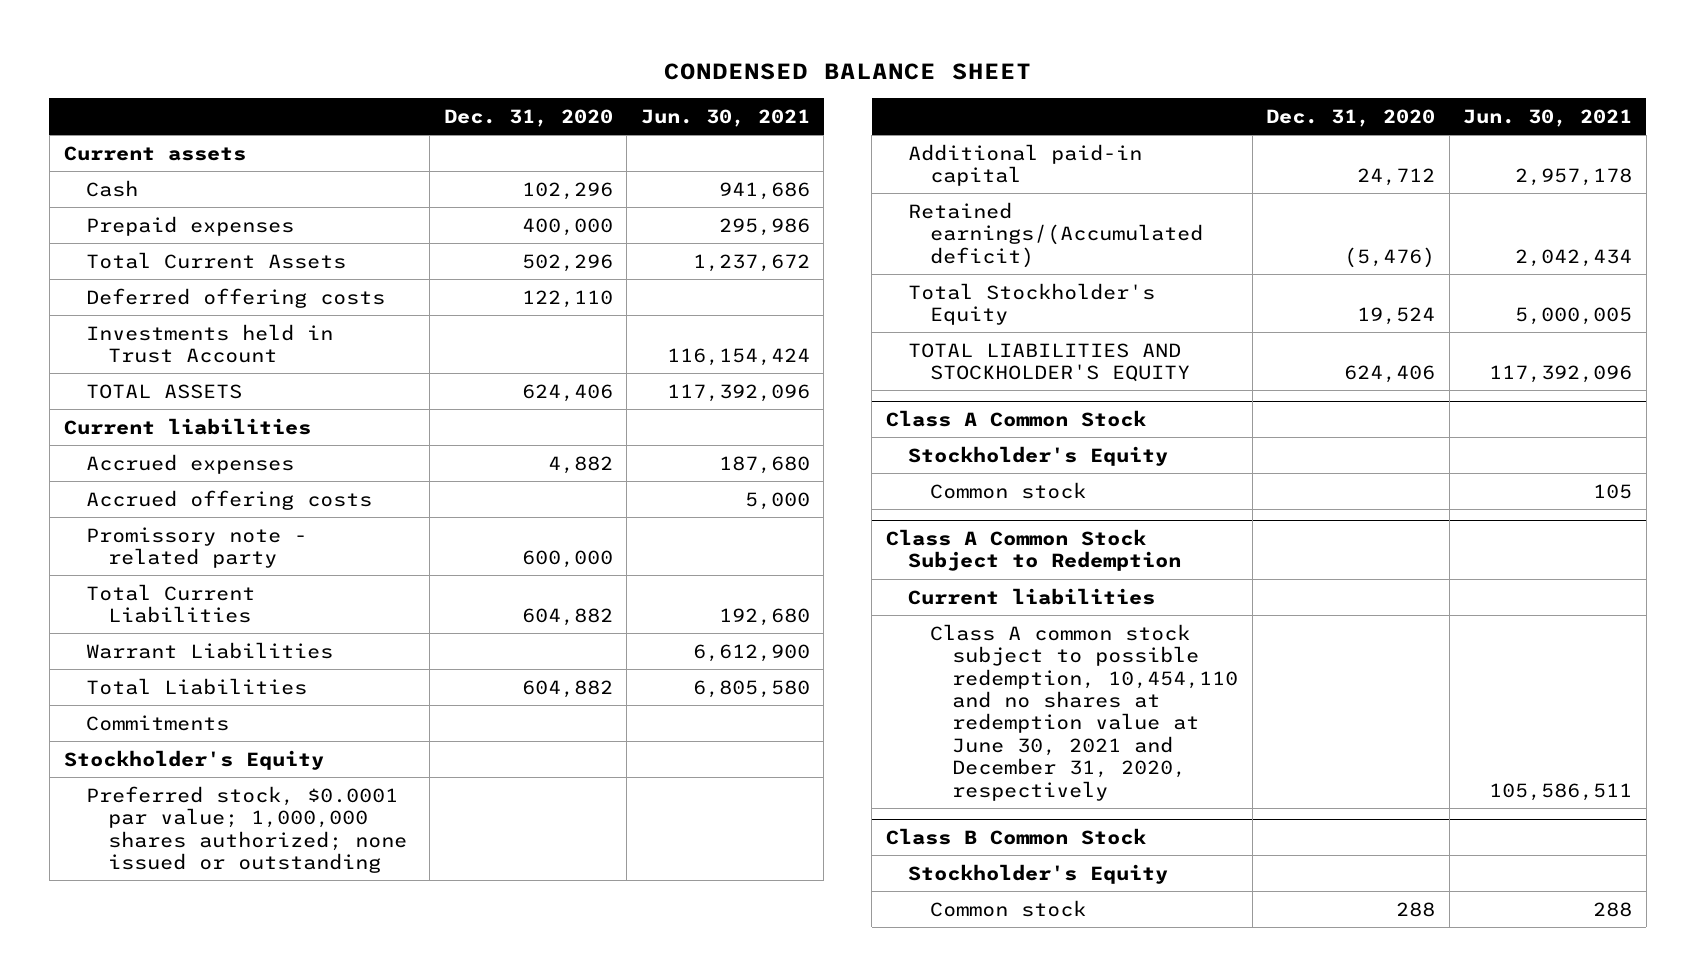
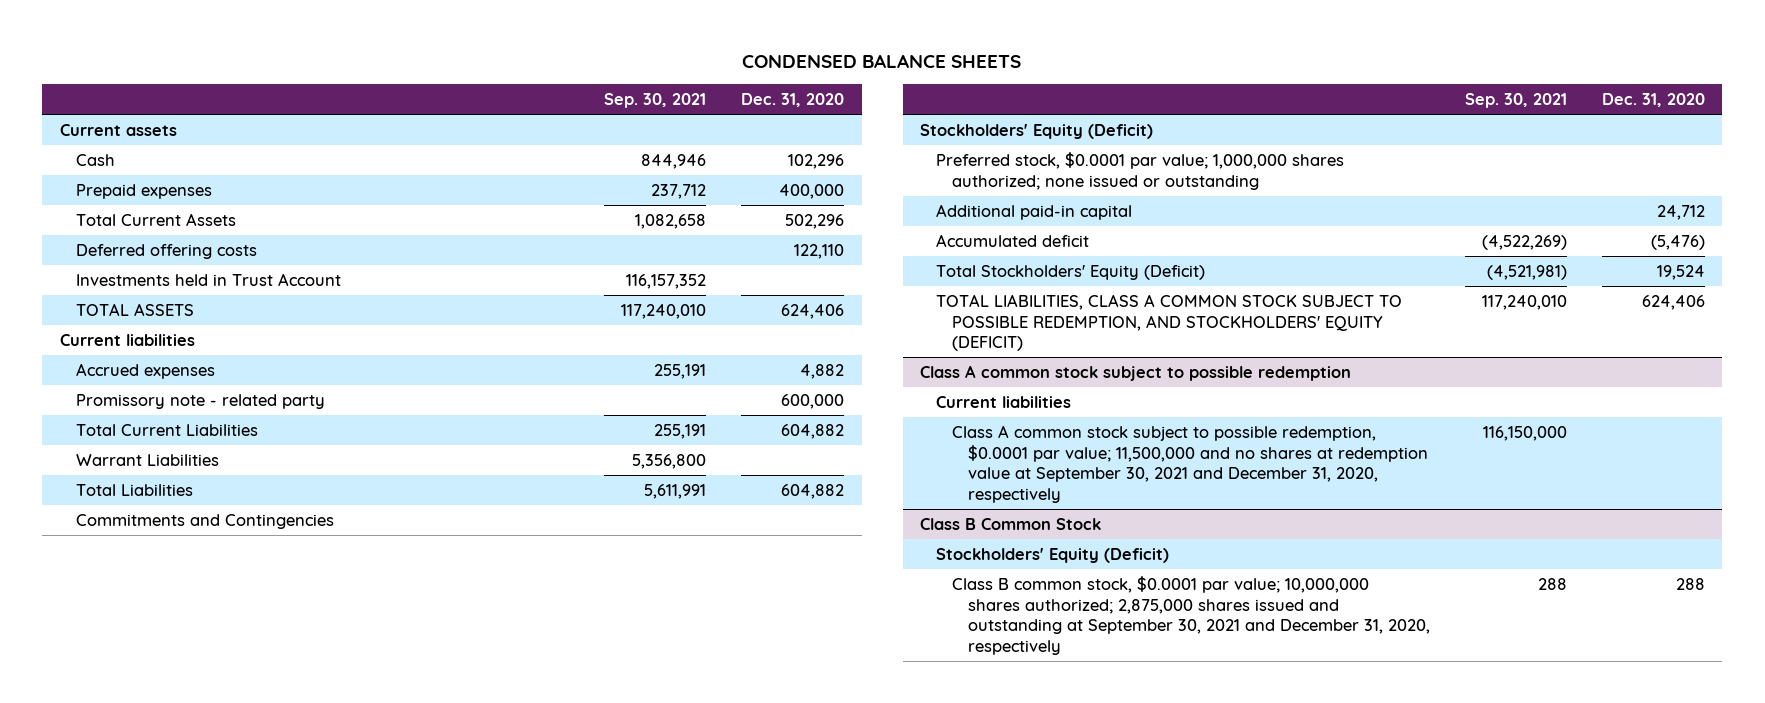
[663,63,1032,81] CONDENSED BALANCE SHEET -> [742,53,1022,68] CONDENSED BALANCE SHEETS
[640,109,810,128] Jun. 30, 2021 -> none
none -> [604,92,707,108] Sep. 30, 2021
[85,489,372,510] Accrued offering costs -> none
[85,714,229,731] Commitments -> [75,513,334,529] Commitments and Contingencies
[63,749,324,770] Stockholder's Equity -> [920,123,1154,139] Stockholders' Equity (Deficit)
[885,409,1146,427] Class A Common Stock -> none
[907,445,1168,466] Stockholder's Equity -> none
[929,481,1086,499] Common stock -> none
[907,201,1203,268] Retained earnings/(Accumulated deficit) -> [936,233,1090,247] Accumulated deficit
[907,282,1155,326] Total Stockholder's Equity -> [936,264,1206,280] Total Stockholders' Equity (Deficit)
[907,342,1190,383] TOTAL LIABILITIES AND STOCKHOLDER'S EQUITY -> [936,293,1403,352] TOTAL LIABILITIES, CLASS A COMMON STOCK SUBJECT TO POSSIBLE REDEMPTION, AND STOCKHOLDERS' EQUITY (DEFICIT)
[885,528,1181,572] Class A Common Stock Subject to Redemption -> [920,364,1352,381] Class A common stock subject to possible redemption
[929,623,1239,801] Class A common stock subject to possible redemption, 10,454,110 and no shares at redemption value at June 30, 2021 and December 31, 2020, respectively -> [951,424,1428,503] Class A common stock subject to possible redemption, $0.0001 par value; 11,500,000 and no shares at redemption value at September 30, 2021 and December 31, 2020, respectively
[907,863,1168,884] Stockholder's Equity -> [936,547,1170,563] Stockholders' Equity (Deficit)
[929,899,1086,917] Common stock -> [951,575,1430,655] Class B common stock, $0.0001 par value; 10,000,000 shares authorized; 2,875,000 shares issued and outstanding at September 30, 2021 and December 31, 2020, respectively

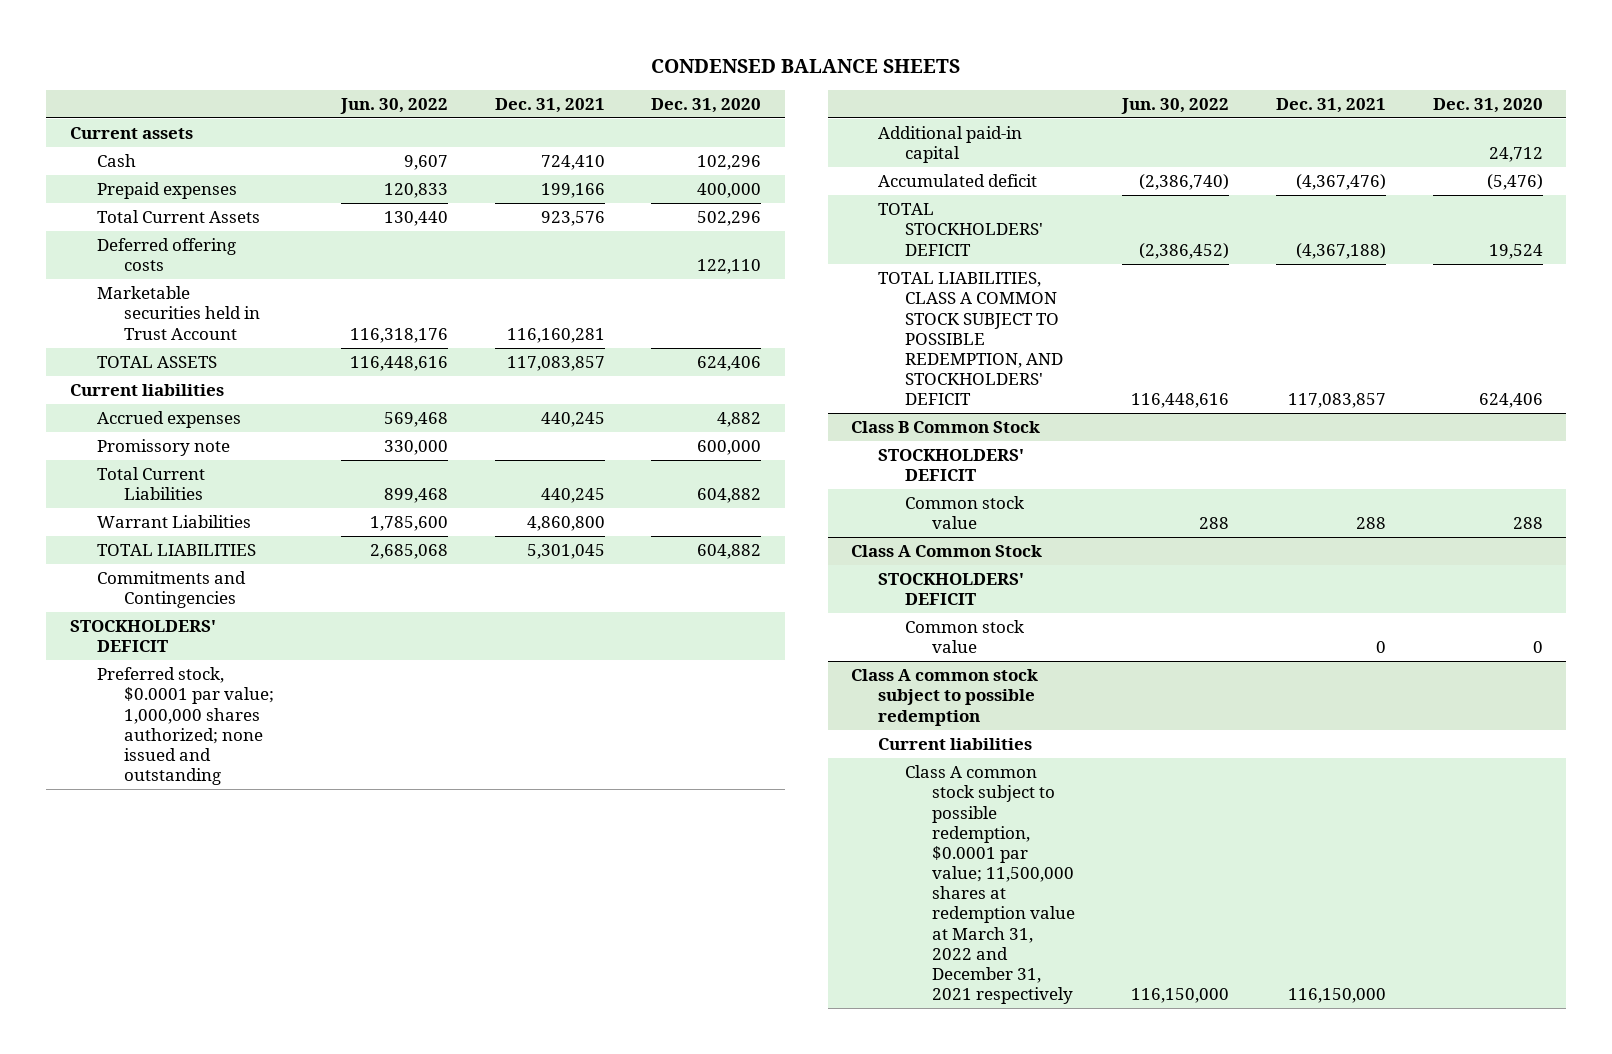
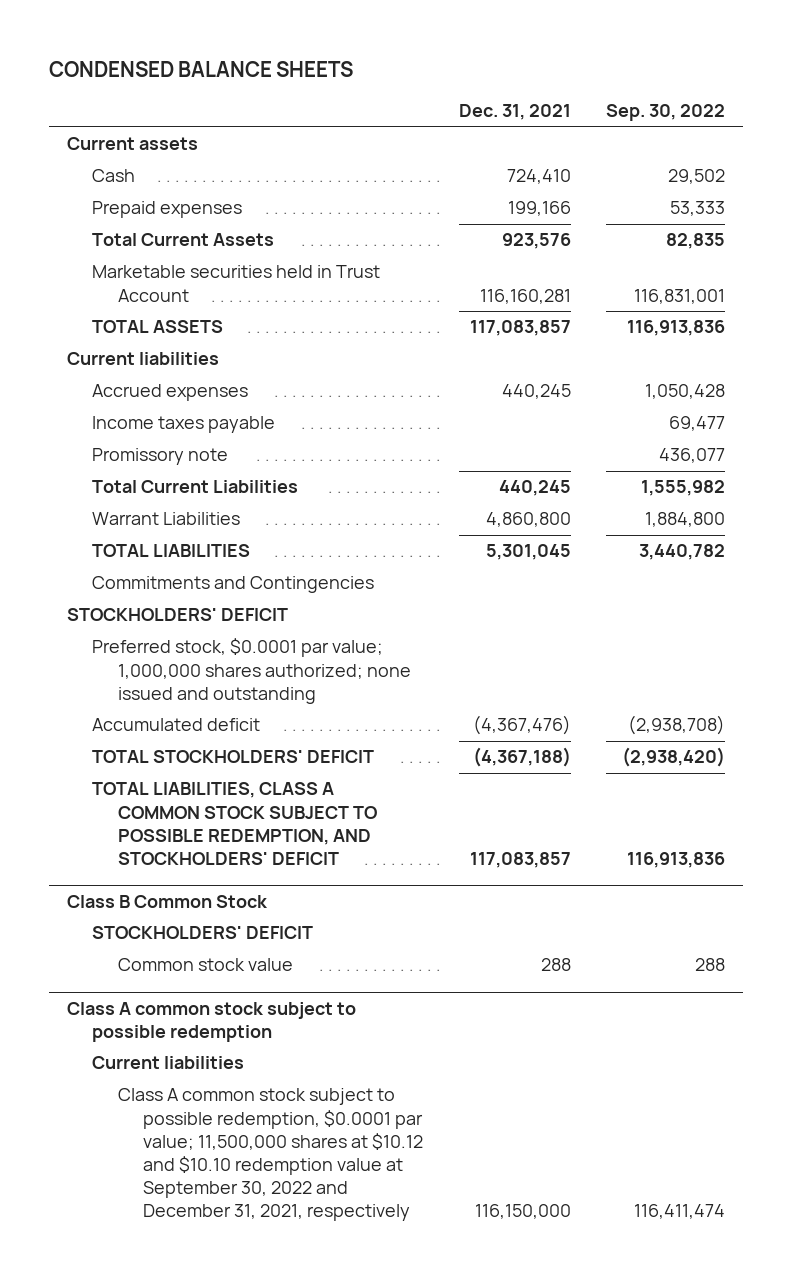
[339,97,448,114] Jun. 30, 2022 -> none
[651,97,762,113] Dec. 31, 2020 -> none
none -> [606,104,726,122] Sep. 30, 2022
[96,238,236,272] Deferred offering costs -> none
none -> [92,416,276,434] Income taxes payable
[878,126,1023,164] Additional paid-in capital -> none
[850,545,1042,558] Class A Common Stock -> none
[878,573,1025,606] STOCKHOLDERS' DEFICIT -> none
[905,620,1025,654] Common stock value -> none
[905,765,1076,1004] Class A common stock subject to possible redemption, $0.0001 par value; 11,500,000 shares at redemption value at March 31, 2022 and December 31, 2021 respectively -> [117,1088,424,1221] Class A common stock subject to possible redemption, $0.0001 par value; 11,500,000 shares at $10.12 and $10.10 redemption value at September 30, 2022 and December 31, 2021, respectively

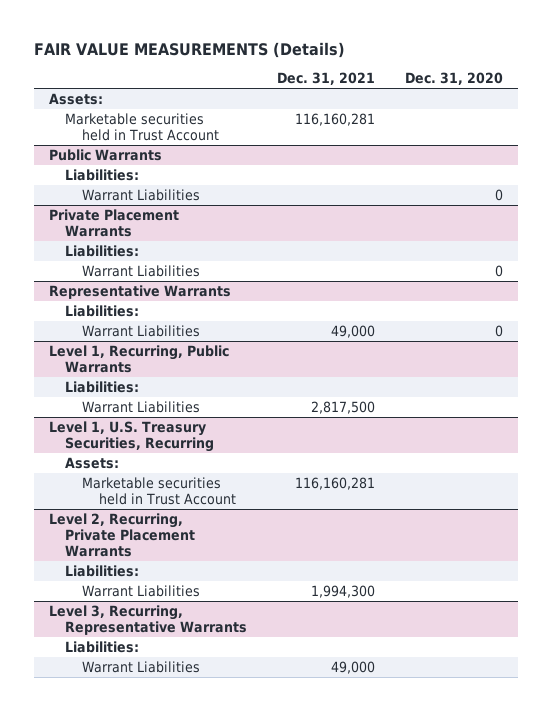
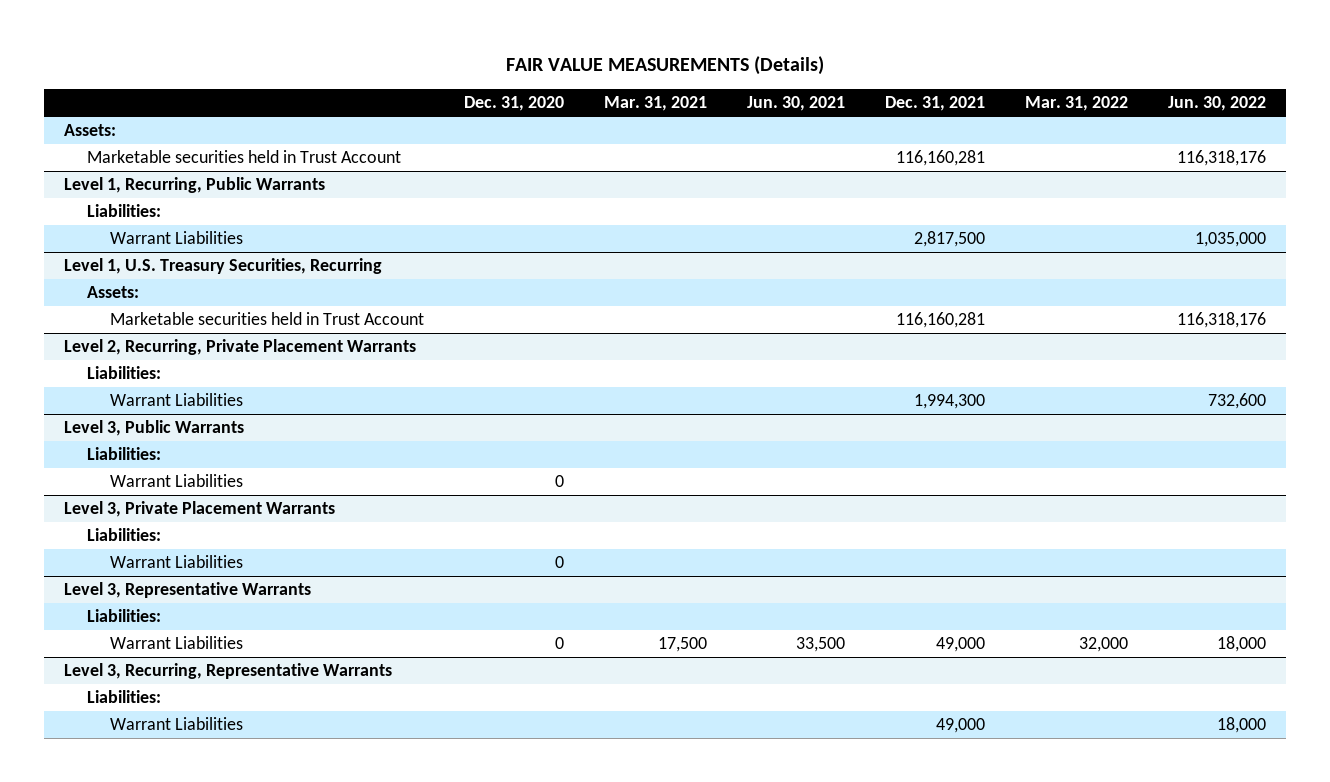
none -> [603,96,707,112] Mar. 31, 2021
none -> [746,96,845,112] Jun. 30, 2021
none -> [1024,96,1128,112] Mar. 31, 2022
none -> [1167,96,1266,112] Jun. 30, 2022
[48,149,162,162] Public Warrants -> none
[65,169,140,182] Liabilities: -> none
[82,189,201,202] Warrant Liabilities -> none
[48,209,179,237] Private Placement Warrants -> none
[65,245,140,258] Liabilities: -> none
[82,265,201,278] Warrant Liabilities -> none
[48,285,231,300] Representative Warrants -> none
[65,305,140,318] Liabilities: -> none
[82,325,201,338] Warrant Liabilities -> none
none -> [63,420,244,437] Level 3, Public Warrants
none -> [86,447,161,461] Liabilities:
none -> [109,474,243,488] Warrant Liabilities
none -> [63,501,335,518] Level 3, Private Placement Warrants
none -> [86,528,161,542] Liabilities:
none -> [109,555,243,569] Warrant Liabilities
none -> [63,582,311,599] Level 3, Representative Warrants
none -> [86,609,161,623] Liabilities:
none -> [109,636,243,650] Warrant Liabilities

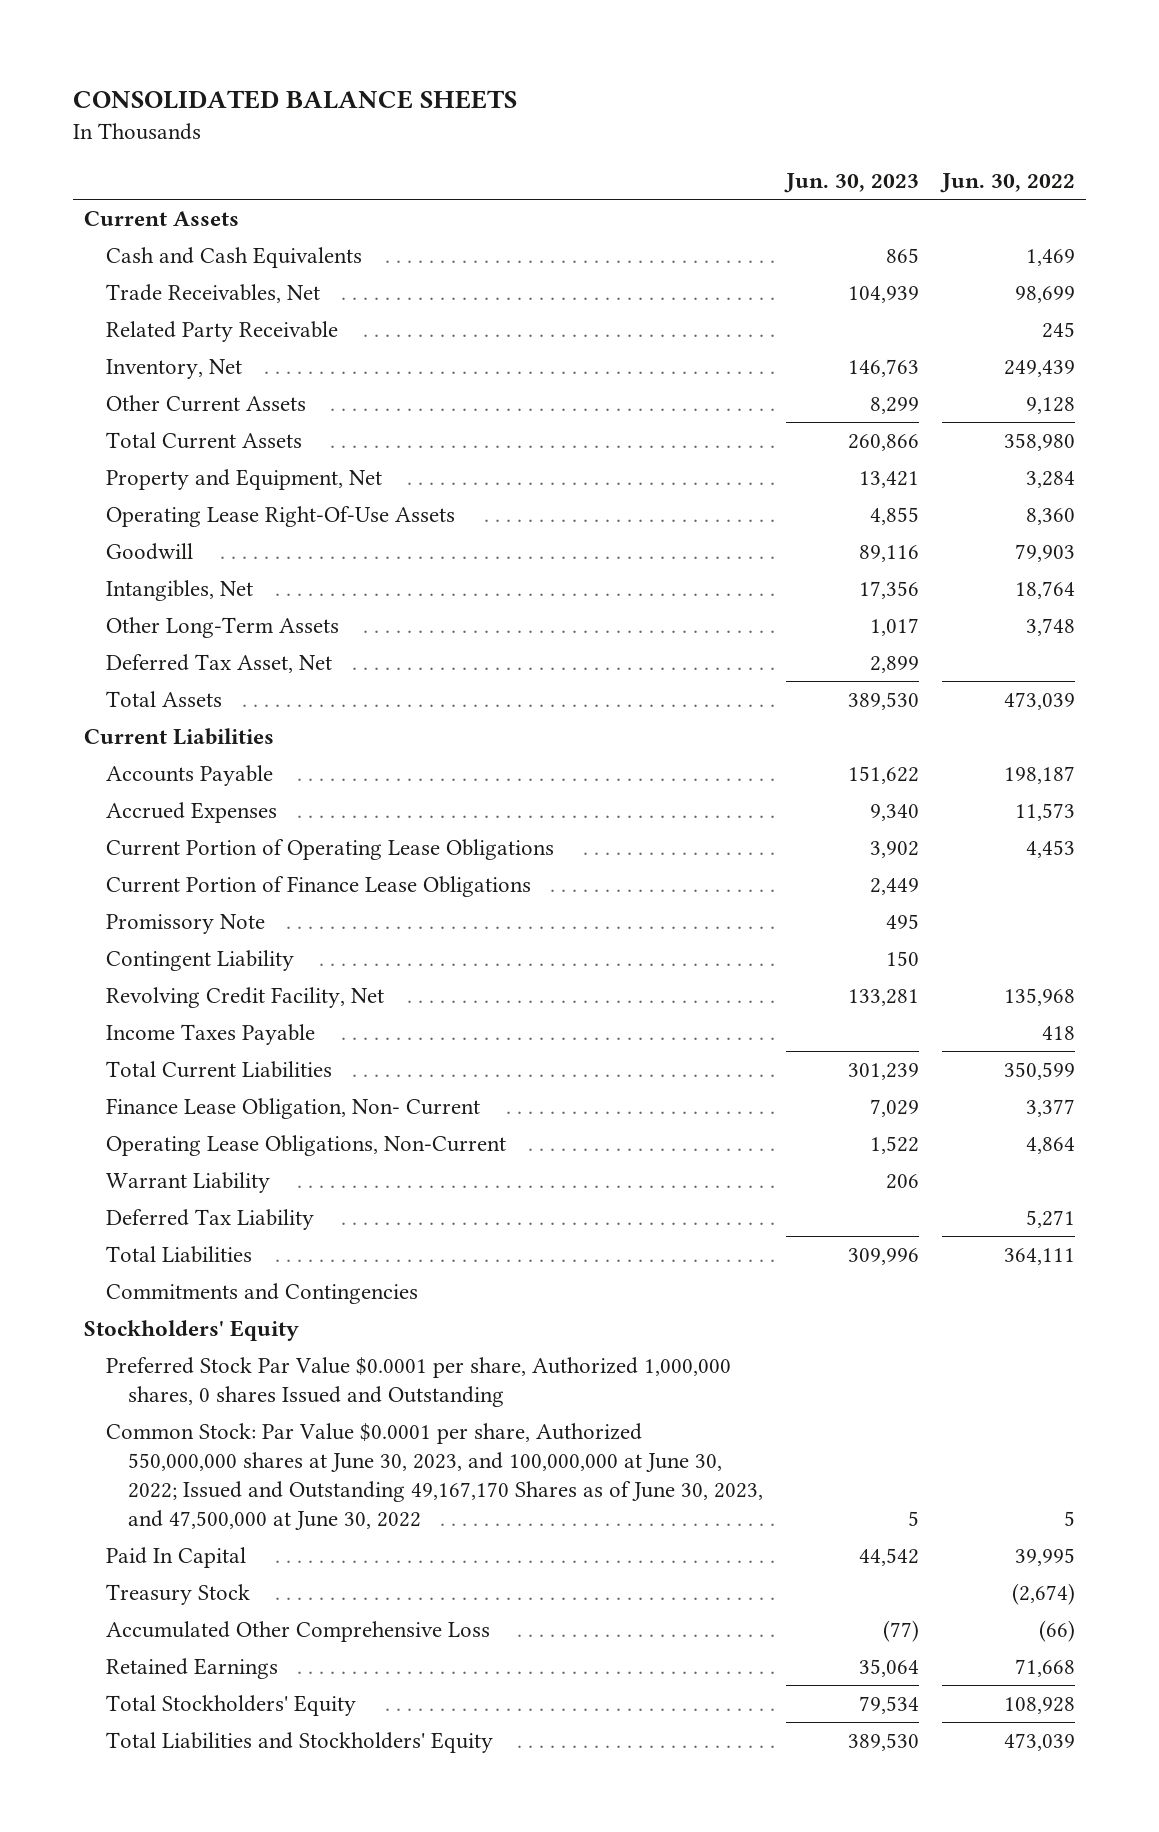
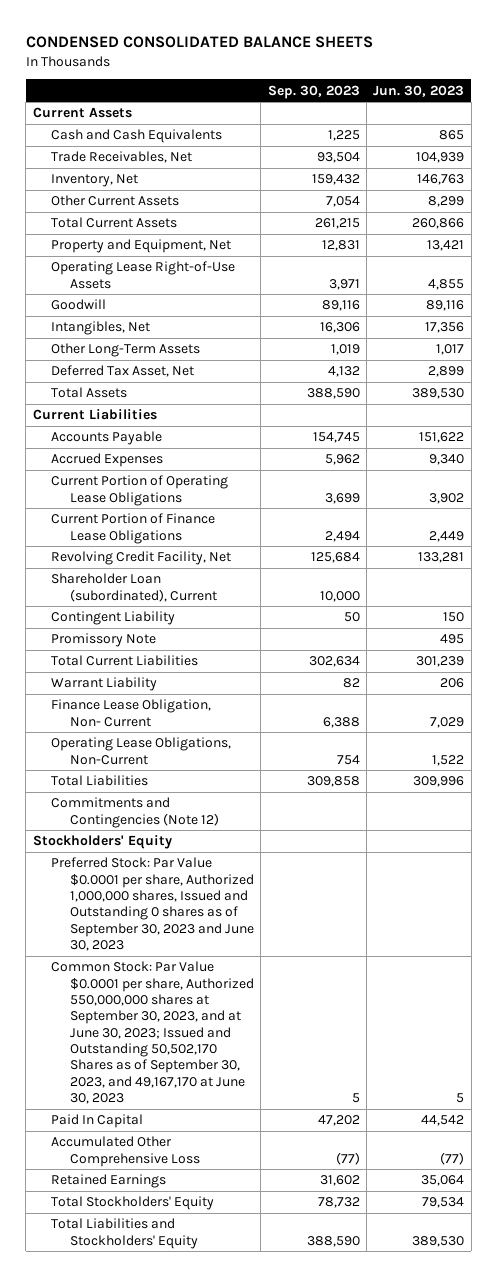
[72,90,517,110] CONSOLIDATED BALANCE SHEETS -> [25,36,373,49] CONDENSED CONSOLIDATED BALANCE SHEETS
[939,173,1075,194] Jun. 30, 2022 -> none
none -> [267,84,360,99] Sep. 30, 2023
[106,320,339,342] Related Party Receivable -> none
[106,505,456,527] Operating Lease Right-Of-Use Assets -> [51,261,236,289] Operating Lease Right-of-Use Assets
[106,1023,316,1045] Income Taxes Payable -> none
none -> [51,573,217,602] Shareholder Loan (subordinated), Current
[106,949,295,971] Contingent Liability -> [51,611,176,626] Contingent Liability
[106,913,266,934] Promissory Note -> [51,633,157,648] Promissory Note
[106,1171,271,1193] Warrant Liability -> [51,677,158,692] Warrant Liability
[106,1208,315,1230] Deferred Tax Liability -> none
[106,1282,419,1304] Commitments and Contingencies -> [51,797,219,828] Commitments and Contingencies (Note 12)
[106,1356,732,1407] Preferred Stock Par Value $0.0001 per share, Authorized 1,000,000 shares, 0 shares Issued and Outstanding -> [51,857,254,951] Preferred Stock: Par Value $0.0001 per share, Authorized 1,000,000 shares, Issued and Outstanding 0 shares as of September 30, 2023 and June 30, 2023
[106,1422,764,1530] Common Stock: Par Value $0.0001 per share, Authorized 550,000,000 shares at June 30, 2023, and 100,000,000 at June 30, 2022; Issued and Outstanding 49,167,170 Shares as of June 30, 2023, and 47,500,000 at June 30, 2022 -> [51,961,254,1104] Common Stock: Par Value $0.0001 per share, Authorized 550,000,000 shares at September 30, 2023, and at June 30, 2023; Issued and Outstanding 50,502,170 Shares as of September 30, 2023, and 49,167,170 at June 30, 2023
[106,1583,251,1605] Treasury Stock -> none

